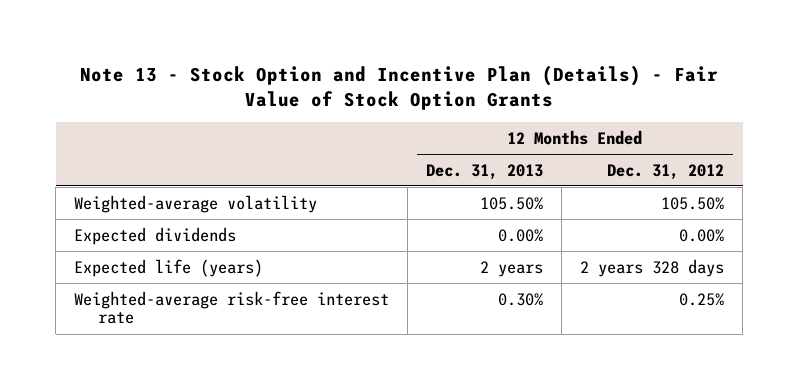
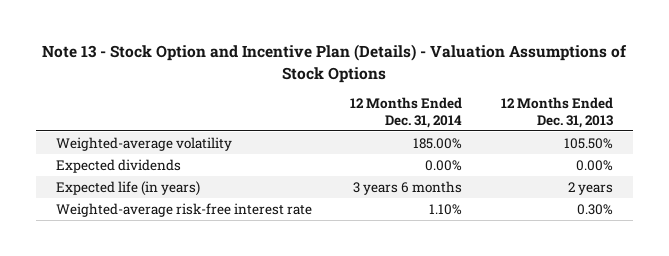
[80,64,719,111] Note 13 - Stock Option and Incentive Plan (Details) - Fair Value of Stock Option Grants -> [42,44,628,83] Note 13 - Stock Option and Incentive Plan (Details) - Valuation Assumptions of Stock Options
[607,163,725,180] Dec. 31, 2012 -> none
none -> [350,97,463,128] 12 Months Ended Dec. 31, 2014
[74,258,264,277] Expected life (years) -> [55,180,200,196] Expected life (in years)

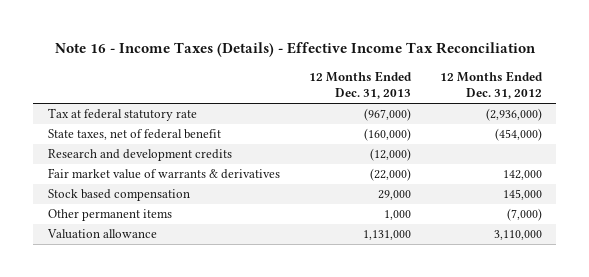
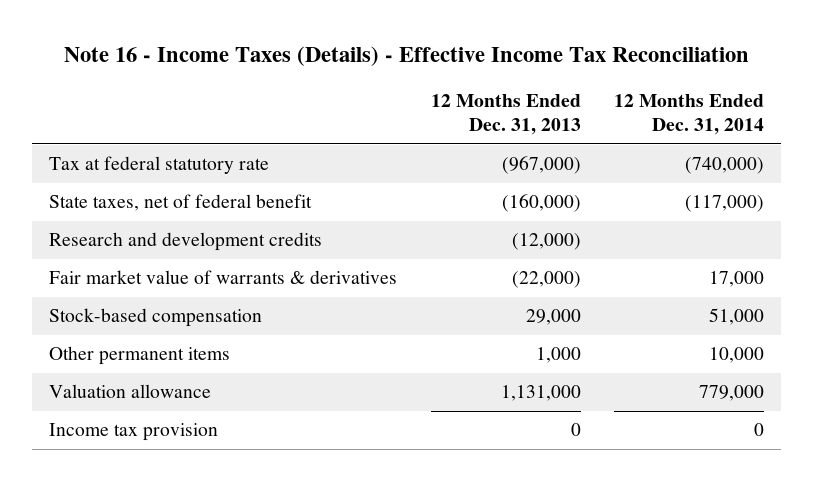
[439,70,543,100] 12 Months Ended Dec. 31, 2012 -> none
none -> [614,94,765,136] 12 Months Ended Dec. 31, 2014
[47,189,190,202] Stock based compensation -> [48,308,262,328] Stock-based compensation
none -> [48,423,218,442] Income tax provision

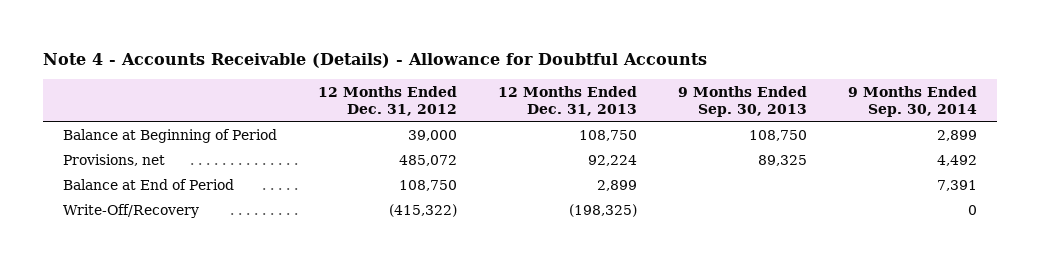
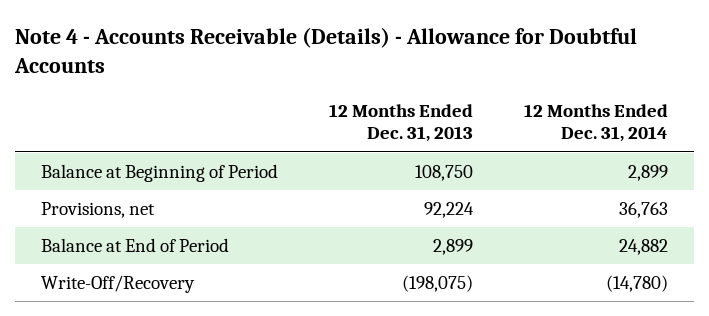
[318,85,458,117] 12 Months Ended Dec. 31, 2012 -> none
[677,85,807,118] 9 Months Ended Sep. 30, 2013 -> none
[847,85,977,118] 9 Months Ended Sep. 30, 2014 -> none
none -> [523,103,668,143] 12 Months Ended Dec. 31, 2014
[569,203,638,217] (198,325) -> [401,274,473,292] (198,075)

